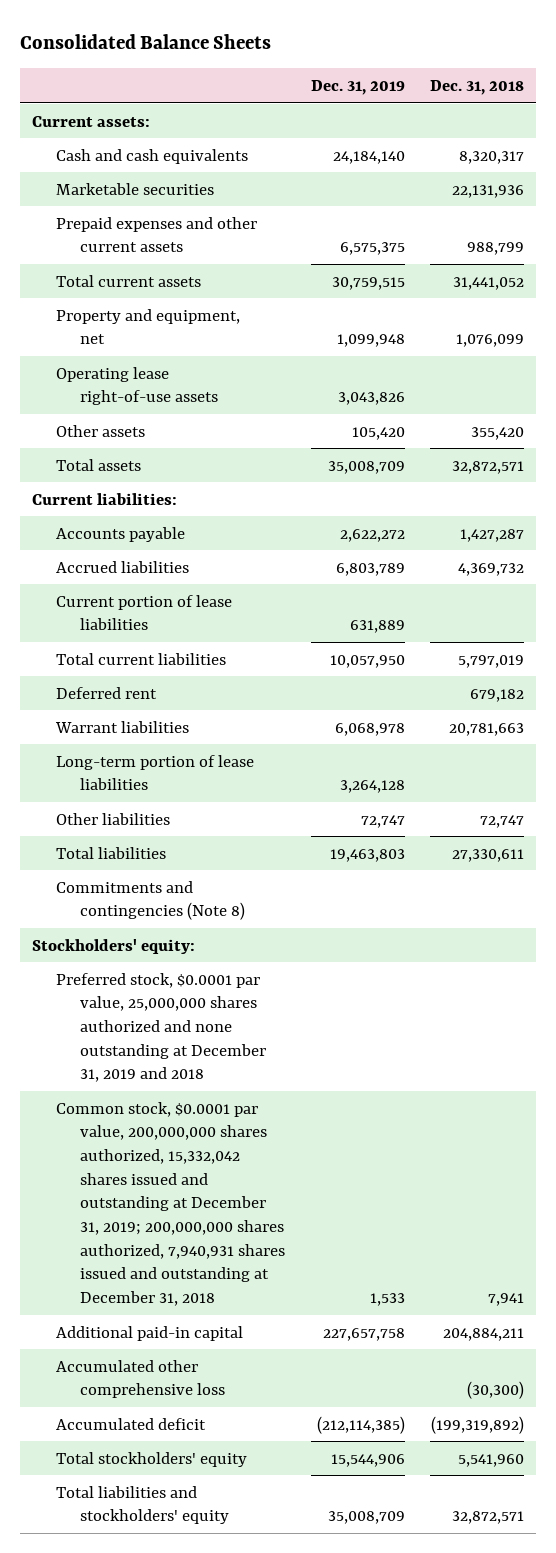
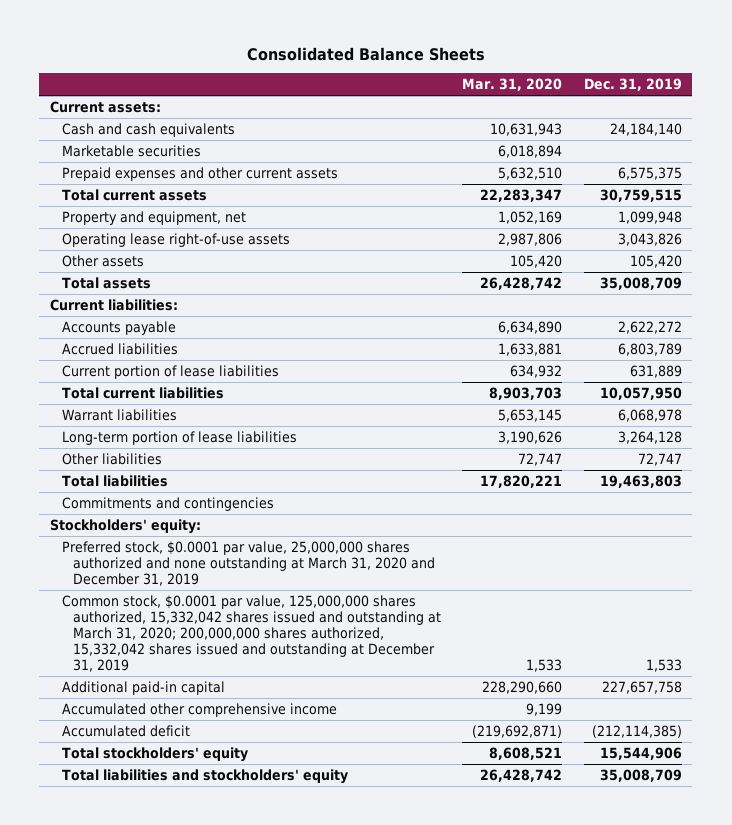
[429,80,524,96] Dec. 31, 2018 -> none
none -> [462,78,563,92] Mar. 31, 2020
[56,686,158,699] Deferred rent -> none
[56,880,246,921] Commitments and contingencies (Note 8) -> [61,496,274,511] Commitments and contingencies
[56,972,267,1083] Preferred stock, $0.0001 par value, 25,000,000 shares authorized and none outstanding at December 31, 2019 and 2018 -> [61,540,436,586] Preferred stock, $0.0001 par value, 25,000,000 shares authorized and none outstanding at March 31, 2020 and December 31, 2019
[56,1101,286,1307] Common stock, $0.0001 par value, 200,000,000 shares authorized, 15,332,042 shares issued and outstanding at December 31, 2019; 200,000,000 shares authorized, 7,940,931 shares issued and outstanding at December 31, 2018 -> [61,594,442,672] Common stock, $0.0001 par value, 125,000,000 shares authorized, 15,332,042 shares issued and outstanding at March 31, 2020; 200,000,000 shares authorized, 15,332,042 shares issued and outstanding at December 31, 2019
[56,1359,226,1399] Accumulated other comprehensive loss -> [61,702,337,717] Accumulated other comprehensive income

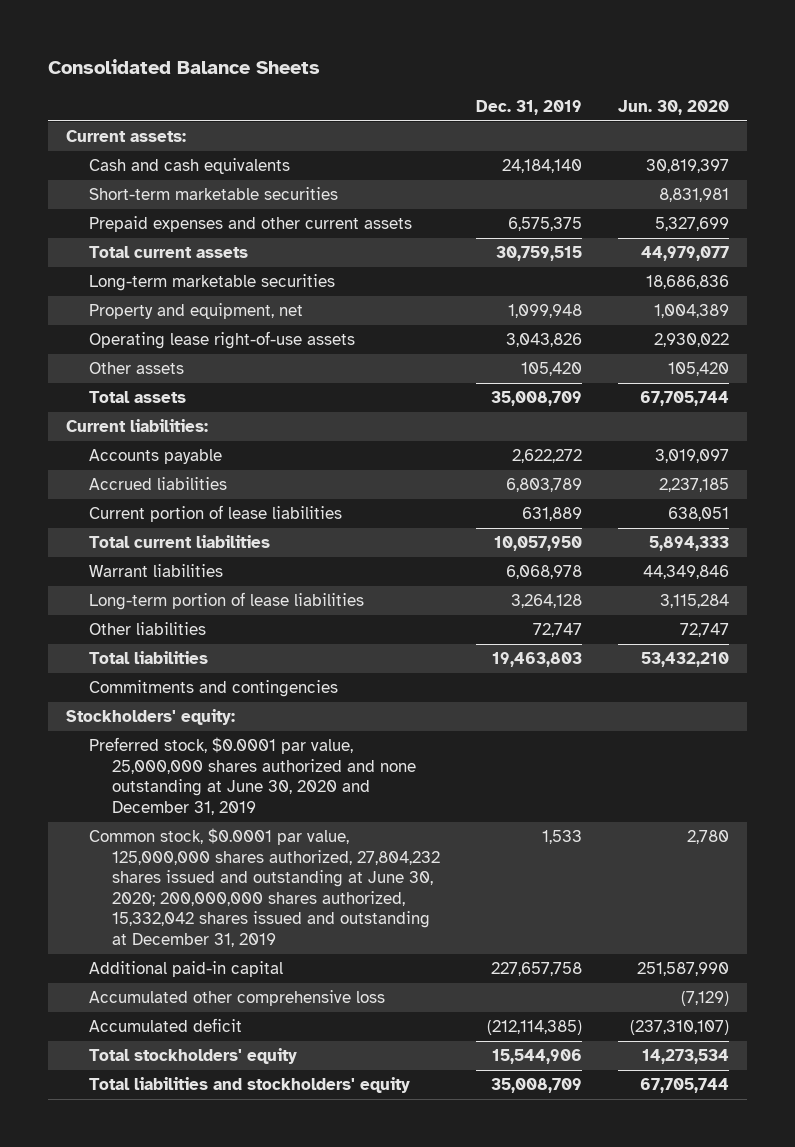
[462,78,563,92] Mar. 31, 2020 -> none
none -> [618,99,730,115] Jun. 30, 2020
[61,144,201,157] Marketable securities -> [89,187,339,201] Short-term marketable securities
none -> [89,274,336,292] Long-term marketable securities
[61,540,436,586] Preferred stock, $0.0001 par value, 25,000,000 shares authorized and none outstanding at March 31, 2020 and December 31, 2019 -> [89,737,417,815] Preferred stock, $0.0001 par value, 25,000,000 shares authorized and none outstanding at June 30, 2020 and December 31, 2019
[61,594,442,672] Common stock, $0.0001 par value, 125,000,000 shares authorized, 15,332,042 shares issued and outstanding at March 31, 2020; 200,000,000 shares authorized, 15,332,042 shares issued and outstanding at December 31, 2019 -> [89,828,441,947] Common stock, $0.0001 par value, 125,000,000 shares authorized, 27,804,232 shares issued and outstanding at June 30, 2020; 200,000,000 shares authorized, 15,332,042 shares issued and outstanding at December 31, 2019
[61,702,337,717] Accumulated other comprehensive income -> [89,990,386,1007] Accumulated other comprehensive loss

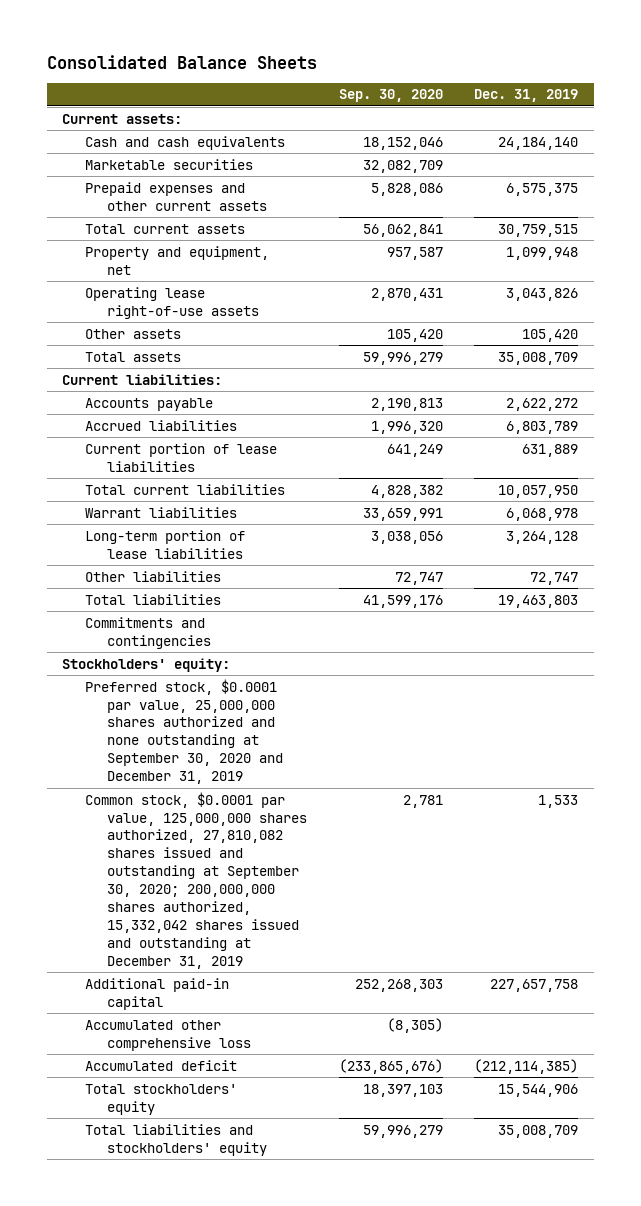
[618,99,730,115] Jun. 30, 2020 -> none
none -> [338,89,443,103] Sep. 30, 2020
[89,187,339,201] Short-term marketable securities -> [84,158,253,170] Marketable securities
[89,274,336,292] Long-term marketable securities -> none
[89,737,417,815] Preferred stock, $0.0001 par value, 25,000,000 shares authorized and none outstanding at June 30, 2020 and December 31, 2019 -> [84,678,284,785] Preferred stock, $0.0001 par value, 25,000,000 shares authorized and none outstanding at September 30, 2020 and December 31, 2019
[89,828,441,947] Common stock, $0.0001 par value, 125,000,000 shares authorized, 27,804,232 shares issued and outstanding at June 30, 2020; 200,000,000 shares authorized, 15,332,042 shares issued and outstanding at December 31, 2019 -> [84,791,308,970] Common stock, $0.0001 par value, 125,000,000 shares authorized, 27,810,082 shares issued and outstanding at September 30, 2020; 200,000,000 shares authorized, 15,332,042 shares issued and outstanding at December 31, 2019

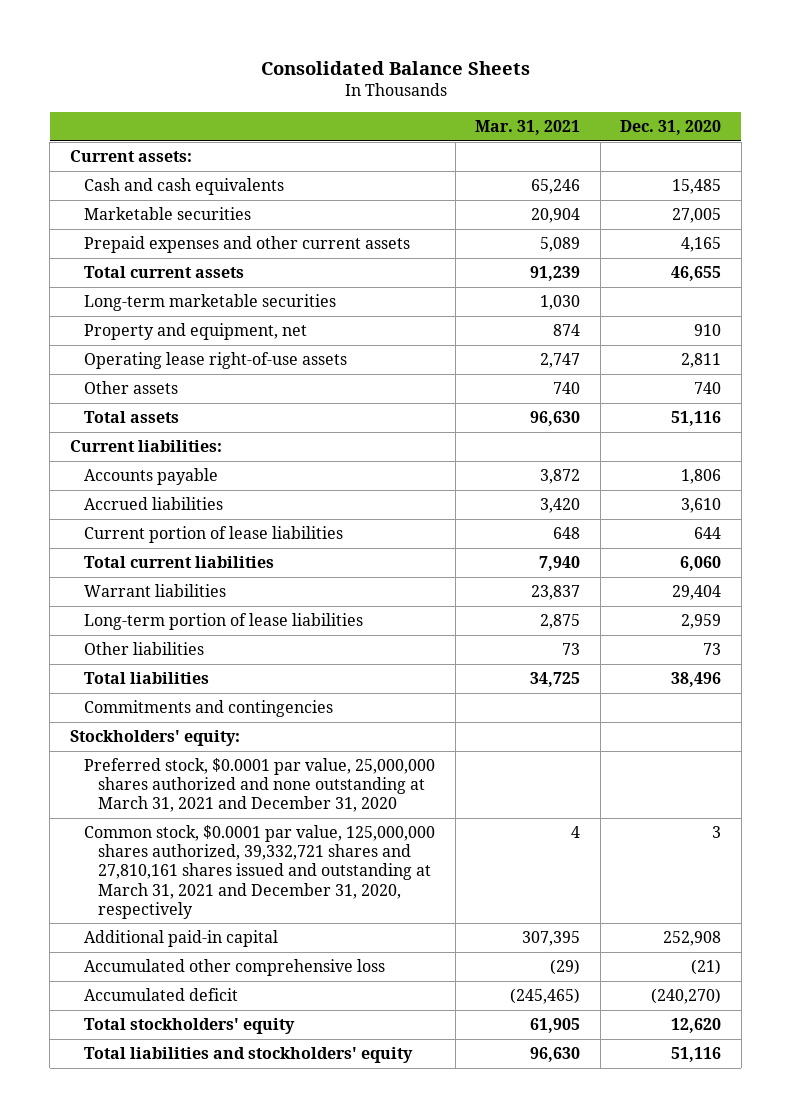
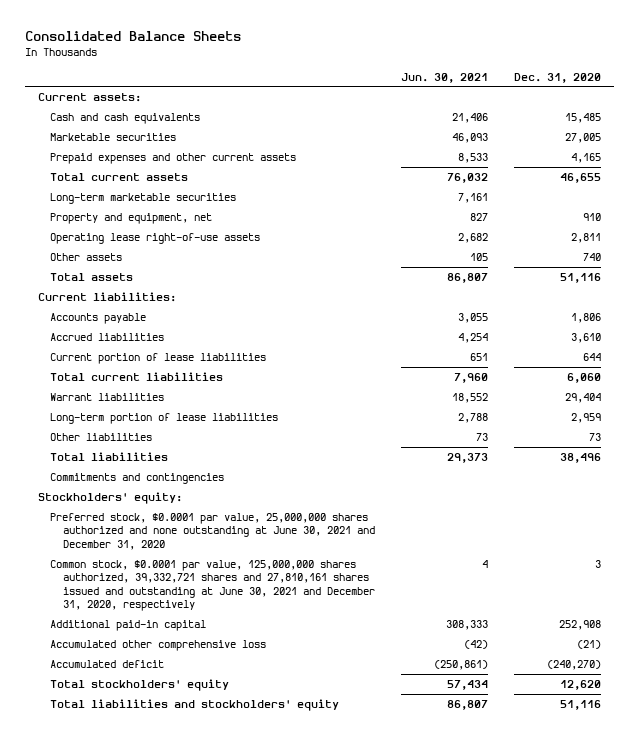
[475,119,581,135] Mar. 31, 2021 -> none
none -> [400,72,488,83] Jun. 30, 2021
[84,758,436,813] Preferred stock, $0.0001 par value, 25,000,000 shares authorized and none outstanding at March 31, 2021 and December 31, 2020 -> [50,512,375,550] Preferred stock, $0.0001 par value, 25,000,000 shares authorized and none outstanding at June 30, 2021 and December 31, 2020
[84,825,436,919] Common stock, $0.0001 par value, 125,000,000 shares authorized, 39,332,721 shares and 27,810,161 shares issued and outstanding at March 31, 2021 and December 31, 2020, respectively -> [50,559,375,612] Common stock, $0.0001 par value, 125,000,000 shares authorized, 39,332,721 shares and 27,810,161 shares issued and outstanding at June 30, 2021 and December 31, 2020, respectively

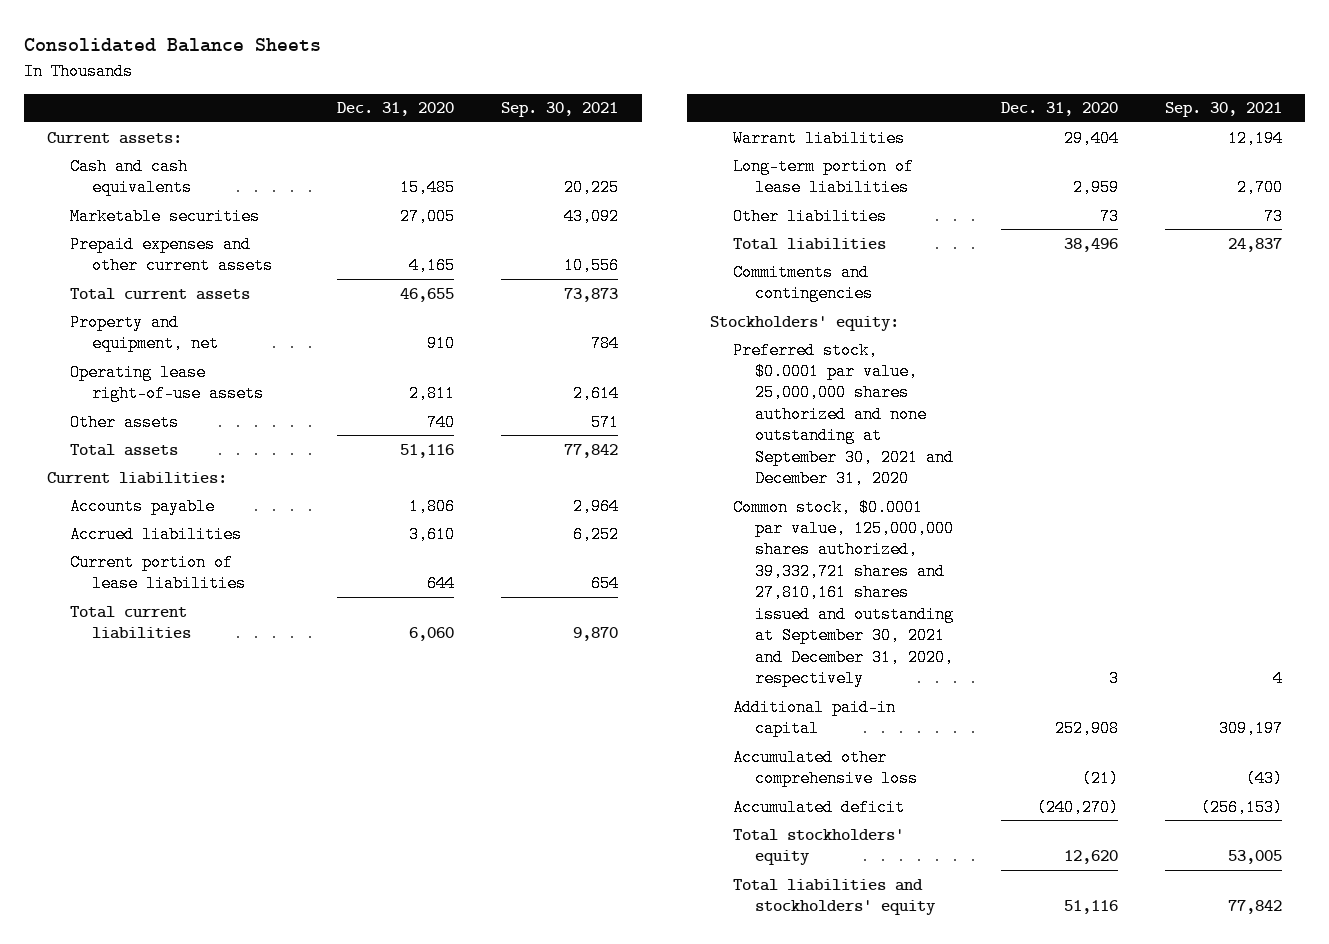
[400,72,488,83] Jun. 30, 2021 -> none
none -> [501,102,619,118] Sep. 30, 2021
[50,192,237,204] Long-term marketable securities -> none
[50,512,375,550] Preferred stock, $0.0001 par value, 25,000,000 shares authorized and none outstanding at June 30, 2021 and December 31, 2020 -> [732,341,955,488] Preferred stock, $0.0001 par value, 25,000,000 shares authorized and none outstanding at September 30, 2021 and December 31, 2020
[50,559,375,612] Common stock, $0.0001 par value, 125,000,000 shares authorized, 39,332,721 shares and 27,810,161 shares issued and outstanding at June 30, 2021 and December 31, 2020, respectively -> [732,498,955,688] Common stock, $0.0001 par value, 125,000,000 shares authorized, 39,332,721 shares and 27,810,161 shares issued and outstanding at September 30, 2021 and December 31, 2020, respectively

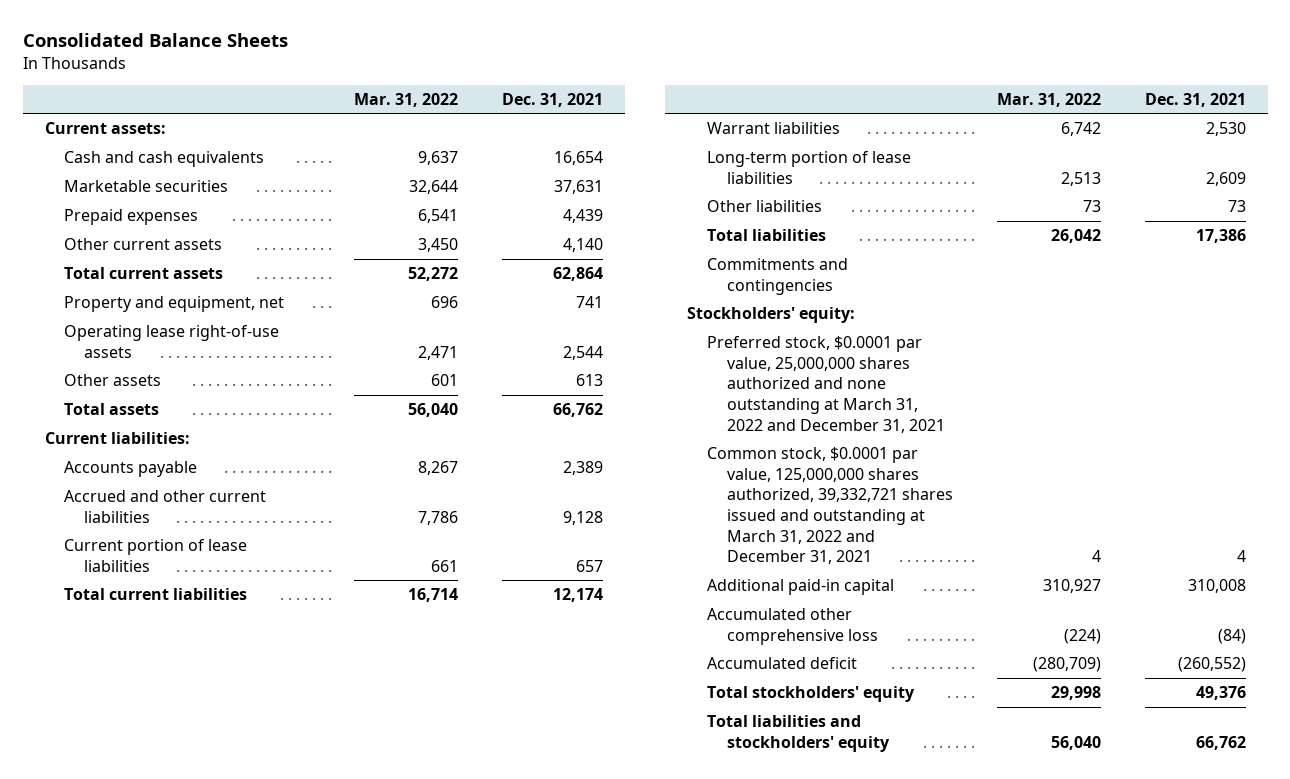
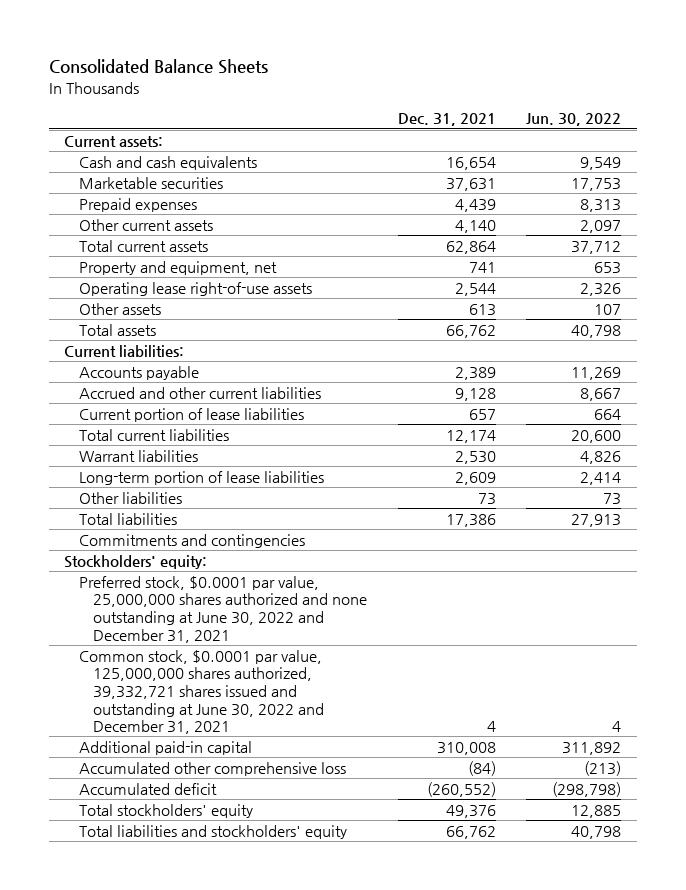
[354,92,459,107] Mar. 31, 2022 -> none
none -> [526,113,622,127] Jun. 30, 2022
[706,336,945,433] Preferred stock, $0.0001 par value, 25,000,000 shares authorized and none outstanding at March 31, 2022 and December 31, 2021 -> [78,575,367,643] Preferred stock, $0.0001 par value, 25,000,000 shares authorized and none outstanding at June 30, 2022 and December 31, 2021
[706,447,953,565] Common stock, $0.0001 par value, 125,000,000 shares authorized, 39,332,721 shares issued and outstanding at March 31, 2022 and December 31, 2021 -> [78,649,324,735] Common stock, $0.0001 par value, 125,000,000 shares authorized, 39,332,721 shares issued and outstanding at June 30, 2022 and December 31, 2021

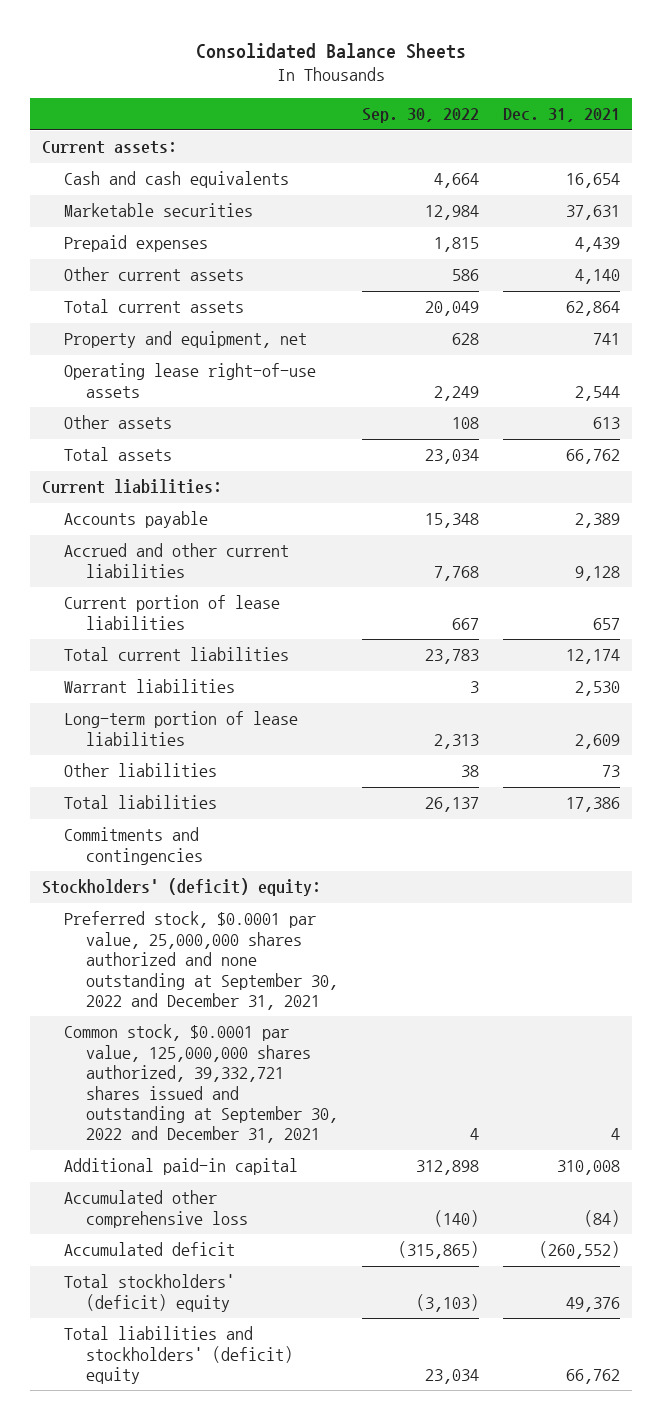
[526,113,622,127] Jun. 30, 2022 -> none
none -> [362,108,480,124] Sep. 30, 2022
[64,554,208,569] Stockholders' equity: -> [41,878,321,897] Stockholders' (deficit) equity:
[78,575,367,643] Preferred stock, $0.0001 par value, 25,000,000 shares authorized and none outstanding at June 30, 2022 and December 31, 2021 -> [64,911,339,1011] Preferred stock, $0.0001 par value, 25,000,000 shares authorized and none outstanding at September 30, 2022 and December 31, 2021
[78,649,324,735] Common stock, $0.0001 par value, 125,000,000 shares authorized, 39,332,721 shares issued and outstanding at June 30, 2022 and December 31, 2021 -> [64,1024,339,1144] Common stock, $0.0001 par value, 125,000,000 shares authorized, 39,332,721 shares issued and outstanding at September 30, 2022 and December 31, 2021
[78,803,253,818] Total stockholders' equity -> [64,1274,236,1312] Total stockholders' (deficit) equity
[78,824,347,839] Total liabilities and stockholders' equity -> [64,1326,294,1385] Total liabilities and stockholders' (deficit) equity

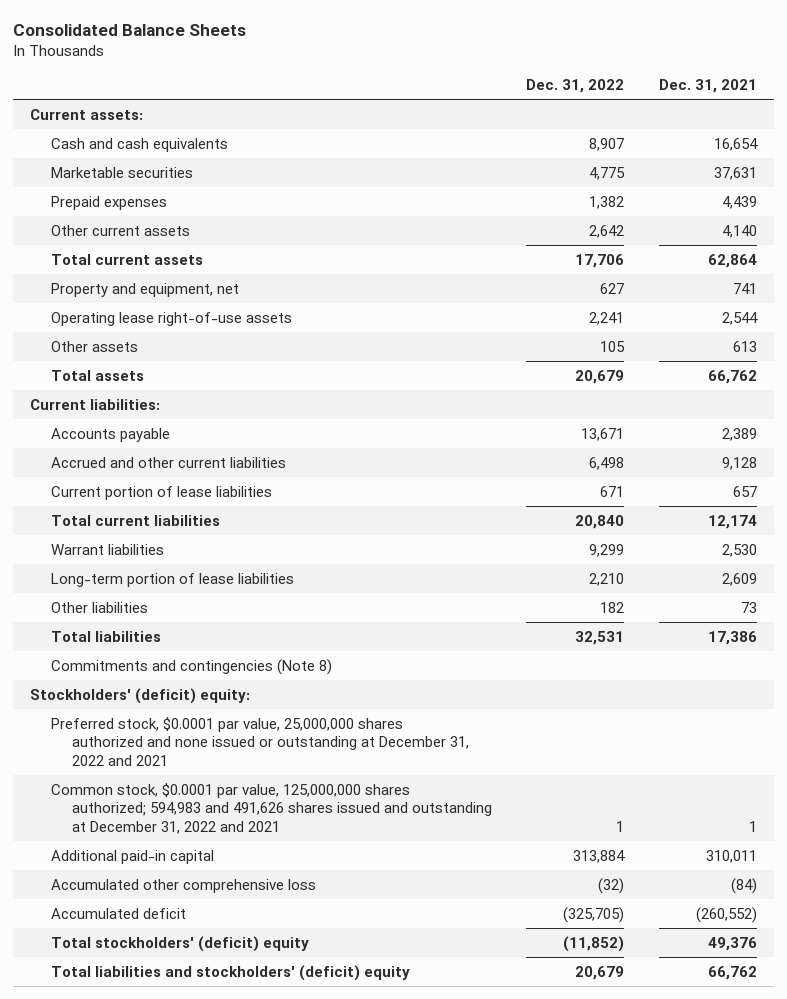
[362,108,480,124] Sep. 30, 2022 -> none
none -> [526,79,625,94] Dec. 31, 2022
[64,827,204,865] Commitments and contingencies -> [51,658,333,675] Commitments and contingencies (Note 8)
[64,911,339,1011] Preferred stock, $0.0001 par value, 25,000,000 shares authorized and none outstanding at September 30, 2022 and December 31, 2021 -> [51,716,470,766] Preferred stock, $0.0001 par value, 25,000,000 shares authorized and none issued or outstanding at December 31, 2022 and 2021
[64,1024,339,1144] Common stock, $0.0001 par value, 125,000,000 shares authorized, 39,332,721 shares issued and outstanding at September 30, 2022 and December 31, 2021 -> [51,782,493,834] Common stock, $0.0001 par value, 125,000,000 shares authorized; 594,983 and 491,626 shares issued and outstanding at December 31, 2022 and 2021
[611,1128,621,1141] 4 -> [748,820,757,832] 1
[557,1160,621,1176] 310,008 -> [705,849,757,863] 310,011

